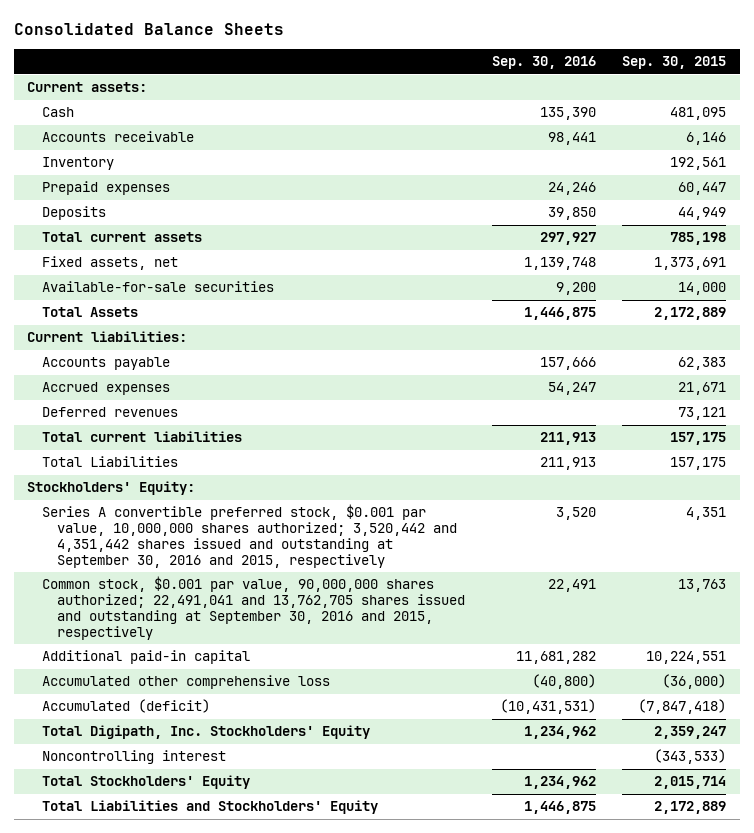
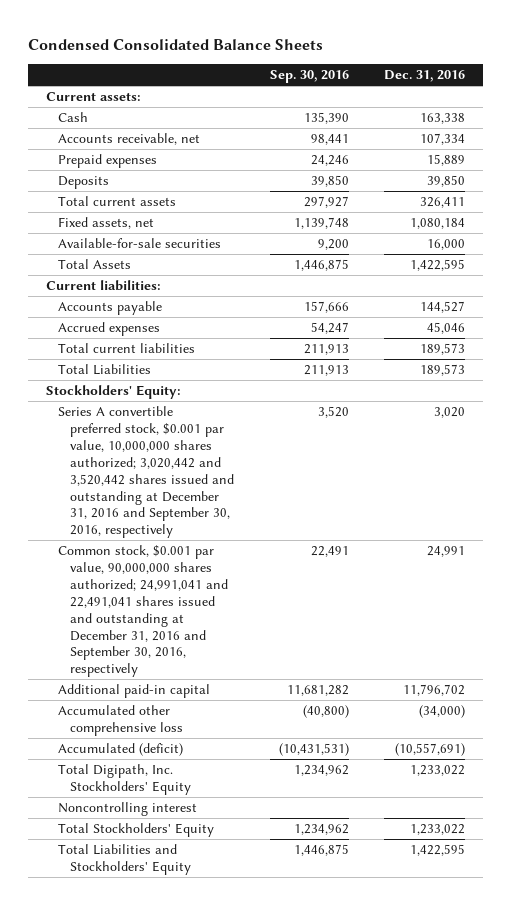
[14,23,285,36] Consolidated Balance Sheets -> [27,38,323,50] Condensed Consolidated Balance Sheets
[622,56,727,70] Sep. 30, 2015 -> none
none -> [384,69,466,82] Dec. 31, 2016
[42,157,115,171] Inventory -> none
[42,131,195,143] Accounts receivable -> [57,133,200,146] Accounts receivable, net
[42,407,179,418] Deferred revenues -> none
[42,504,458,568] Series A convertible preferred stock, $0.001 par value, 10,000,000 shares authorized; 3,520,442 and 4,351,442 shares issued and outstanding at September 30, 2016 and 2015, respectively -> [57,406,234,539] Series A convertible preferred stock, $0.001 par value, 10,000,000 shares authorized; 3,020,442 and 3,520,442 shares issued and outstanding at December 31, 2016 and September 30, 2016, respectively
[42,576,466,640] Common stock, $0.001 par value, 90,000,000 shares authorized; 22,491,041 and 13,762,705 shares issued and outstanding at September 30, 2016 and 2015, respectively -> [57,545,228,678] Common stock, $0.001 par value, 90,000,000 shares authorized; 24,991,041 and 22,491,041 shares issued and outstanding at December 31, 2016 and September 30, 2016, respectively

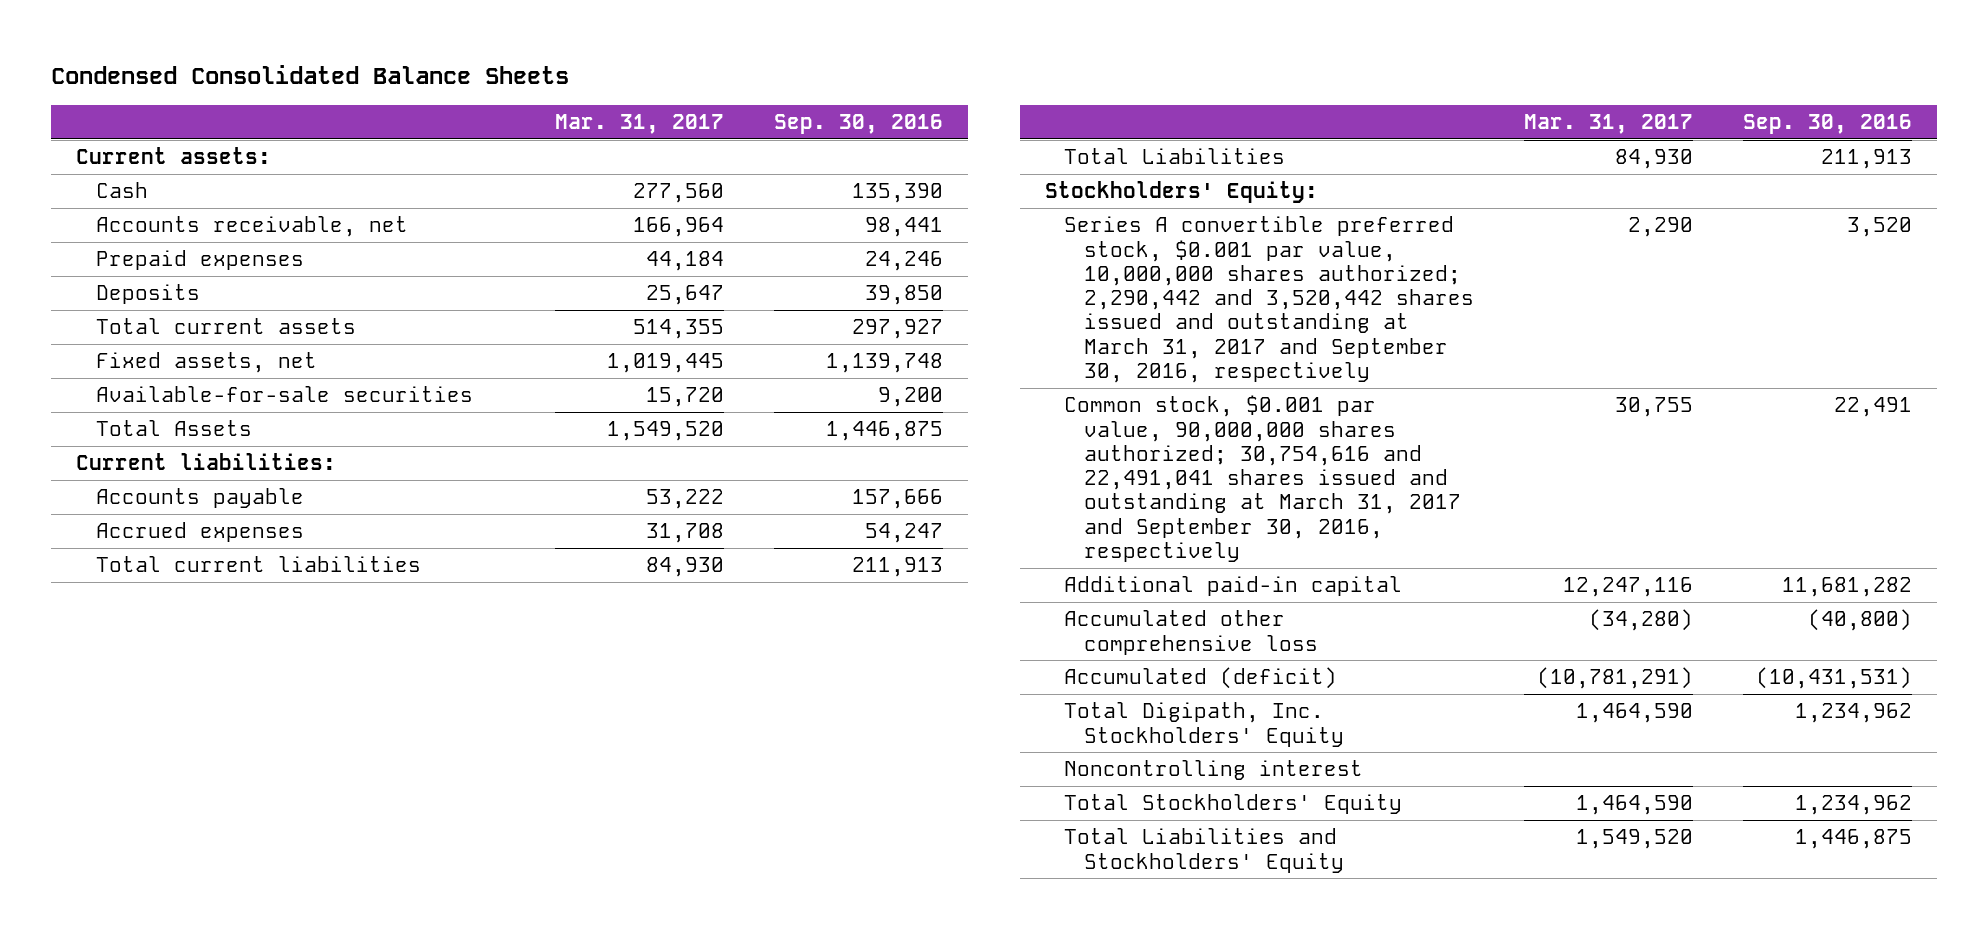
[384,69,466,82] Dec. 31, 2016 -> none
none -> [554,114,724,135] Mar. 31, 2017
[57,406,234,539] Series A convertible preferred stock, $0.001 par value, 10,000,000 shares authorized; 3,020,442 and 3,520,442 shares issued and outstanding at December 31, 2016 and September 30, 2016, respectively -> [1064,216,1474,384] Series A convertible preferred stock, $0.001 par value, 10,000,000 shares authorized; 2,290,442 and 3,520,442 shares issued and outstanding at March 31, 2017 and September 30, 2016, respectively
[57,545,228,678] Common stock, $0.001 par value, 90,000,000 shares authorized; 24,991,041 and 22,491,041 shares issued and outstanding at December 31, 2016 and September 30, 2016, respectively -> [1064,395,1461,563] Common stock, $0.001 par value, 90,000,000 shares authorized; 30,754,616 and 22,491,041 shares issued and outstanding at March 31, 2017 and September 30, 2016, respectively

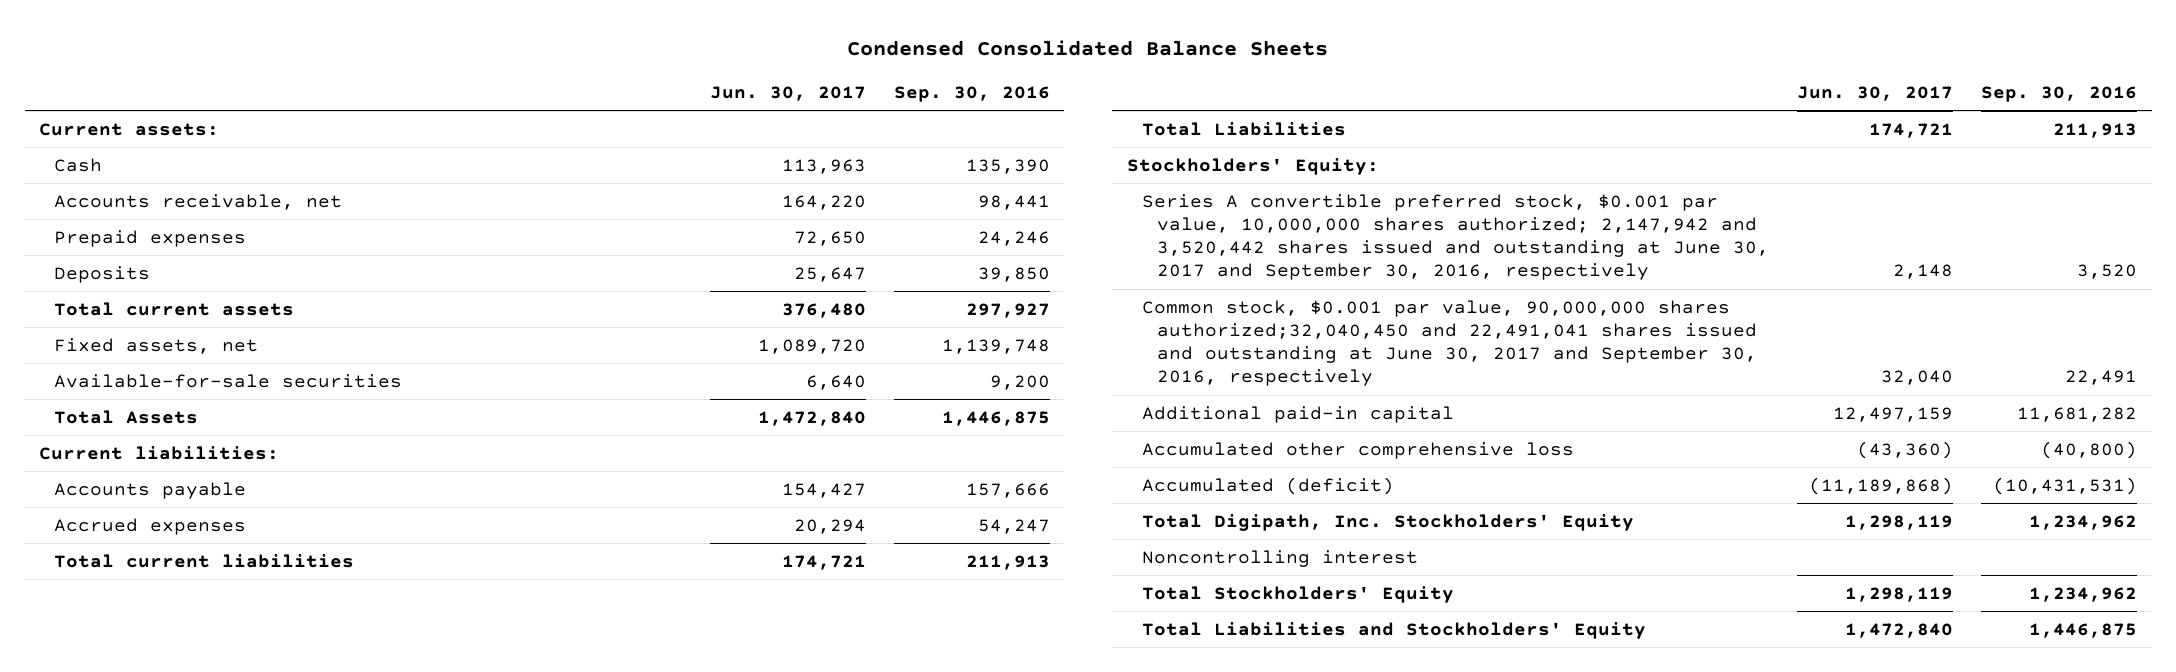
[554,114,724,135] Mar. 31, 2017 -> none
none -> [709,85,866,101] Jun. 30, 2017
[1064,216,1474,384] Series A convertible preferred stock, $0.001 par value, 10,000,000 shares authorized; 2,290,442 and 3,520,442 shares issued and outstanding at March 31, 2017 and September 30, 2016, respectively -> [1141,193,1769,281] Series A convertible preferred stock, $0.001 par value, 10,000,000 shares authorized; 2,147,942 and 3,520,442 shares issued and outstanding at June 30, 2017 and September 30, 2016, respectively
[1064,395,1461,563] Common stock, $0.001 par value, 90,000,000 shares authorized; 30,754,616 and 22,491,041 shares issued and outstanding at March 31, 2017 and September 30, 2016, respectively -> [1141,299,1757,387] Common stock, $0.001 par value, 90,000,000 shares authorized;32,040,450 and 22,491,041 shares issued and outstanding at June 30, 2017 and September 30, 2016, respectively

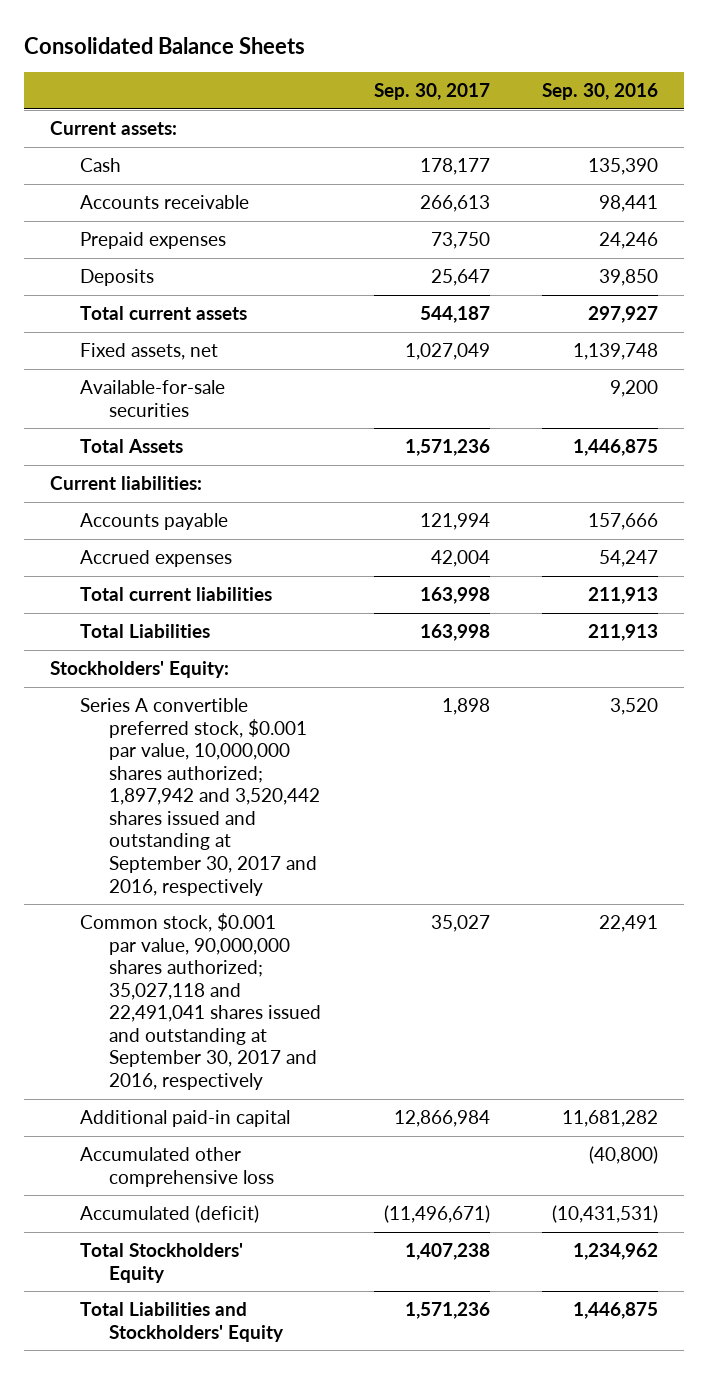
[847,39,1329,56] Condensed Consolidated Balance Sheets -> [24,36,306,54] Consolidated Balance Sheets
[709,85,866,101] Jun. 30, 2017 -> none
none -> [373,83,490,101] Sep. 30, 2017
[54,193,343,210] Accounts receivable, net -> [79,195,249,210] Accounts receivable
[1141,193,1769,281] Series A convertible preferred stock, $0.001 par value, 10,000,000 shares authorized; 2,147,942 and 3,520,442 shares issued and outstanding at June 30, 2017 and September 30, 2016, respectively -> [79,698,321,896] Series A convertible preferred stock, $0.001 par value, 10,000,000 shares authorized; 1,897,942 and 3,520,442 shares issued and outstanding at September 30, 2017 and 2016, respectively
[1141,299,1757,387] Common stock, $0.001 par value, 90,000,000 shares authorized;32,040,450 and 22,491,041 shares issued and outstanding at June 30, 2017 and September 30, 2016, respectively -> [79,913,322,1091] Common stock, $0.001 par value, 90,000,000 shares authorized; 35,027,118 and 22,491,041 shares issued and outstanding at September 30, 2017 and 2016, respectively
[1141,513,1634,531] Total Digipath, Inc. Stockholders' Equity -> none
[1141,549,1418,567] Noncontrolling interest -> none

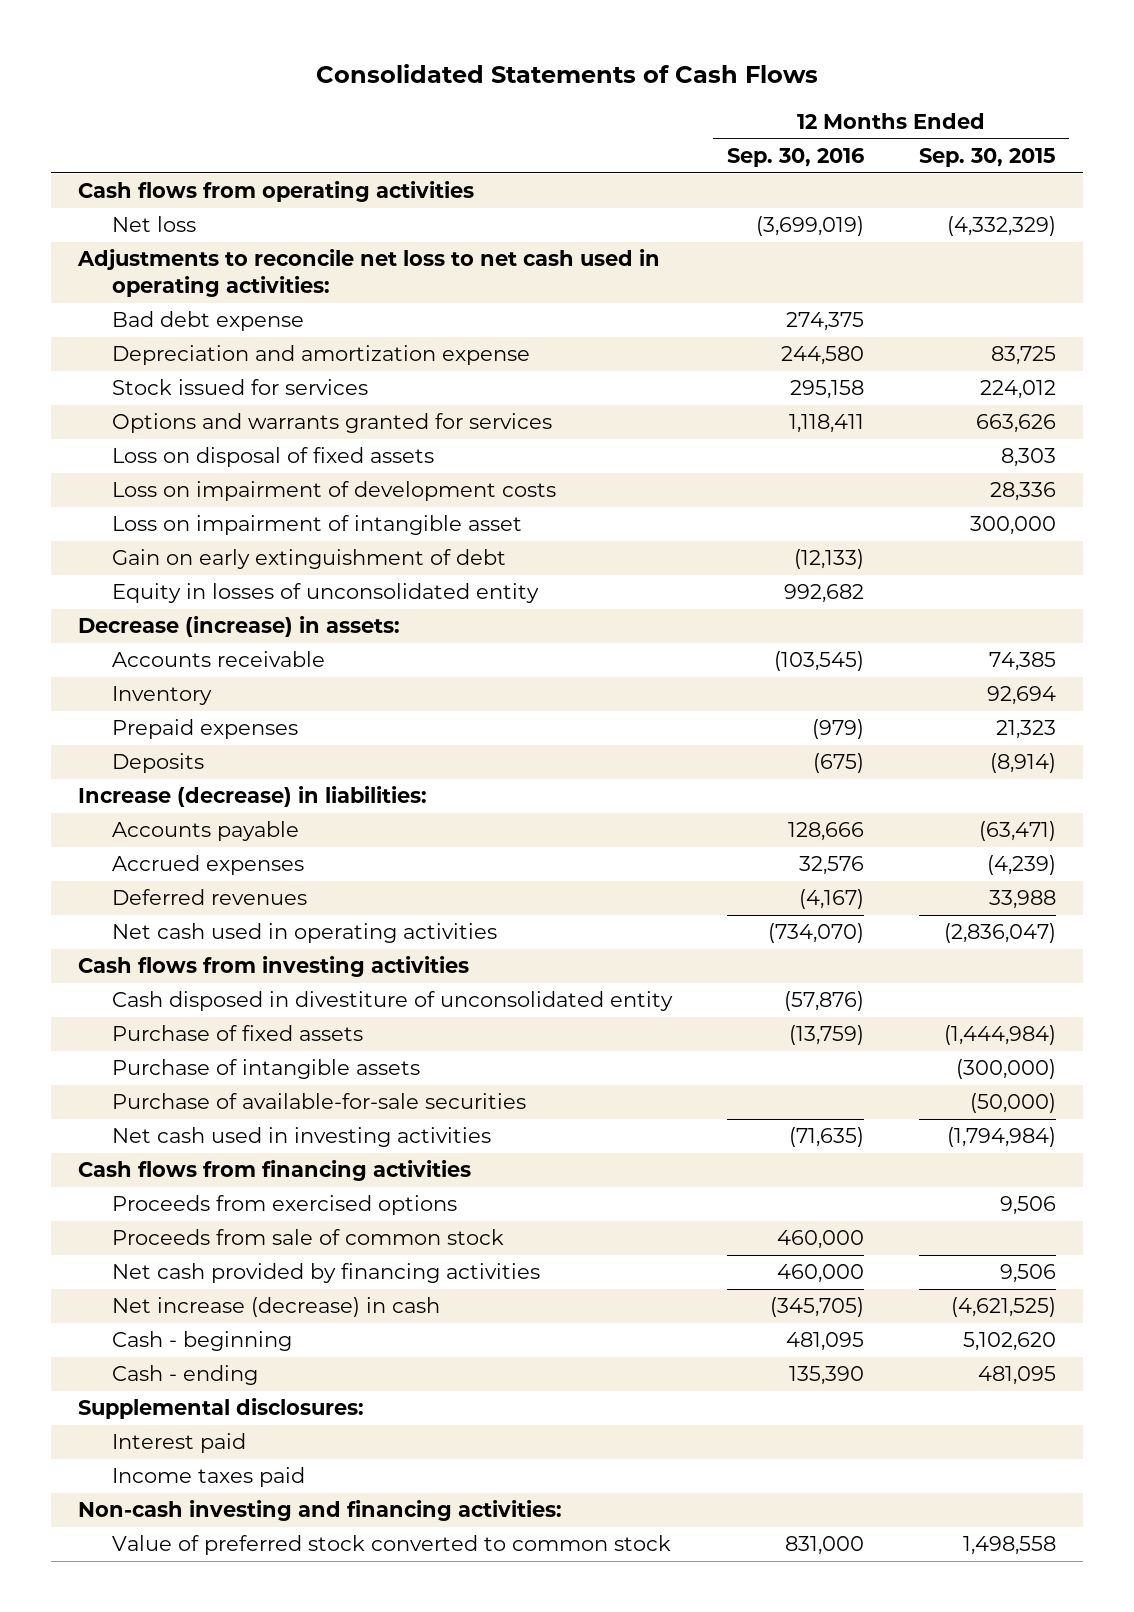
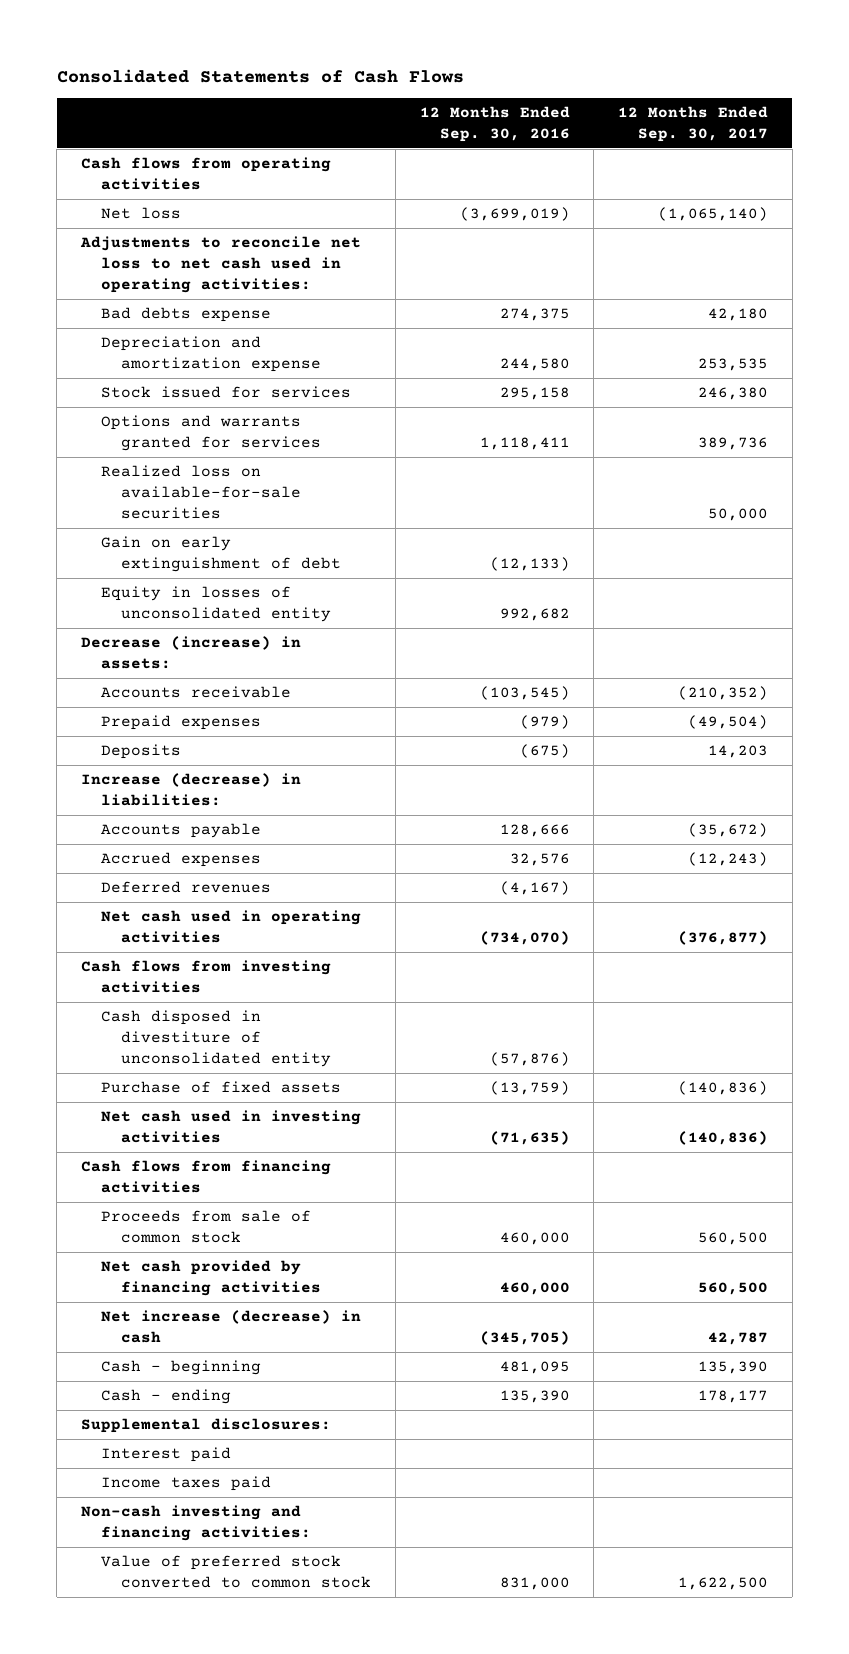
[918,147,1056,167] Sep. 30, 2015 -> none
none -> [618,106,769,143] 12 Months Ended Sep. 30, 2017
[111,311,304,332] Bad debt expense -> [101,307,272,323] Bad debts expense
[111,447,434,468] Loss on disposal of fixed assets -> none
[111,481,556,502] Loss on impairment of development costs -> none
[111,515,522,536] Loss on impairment of intangible asset -> none
none -> [101,465,302,519] Realized loss on available-for-sale securities
[111,686,212,706] Inventory -> none
[111,1059,420,1080] Purchase of intangible assets -> none
[111,1093,526,1110] Purchase of available-for-sale securities -> none
[111,1195,457,1216] Proceeds from exercised options -> none

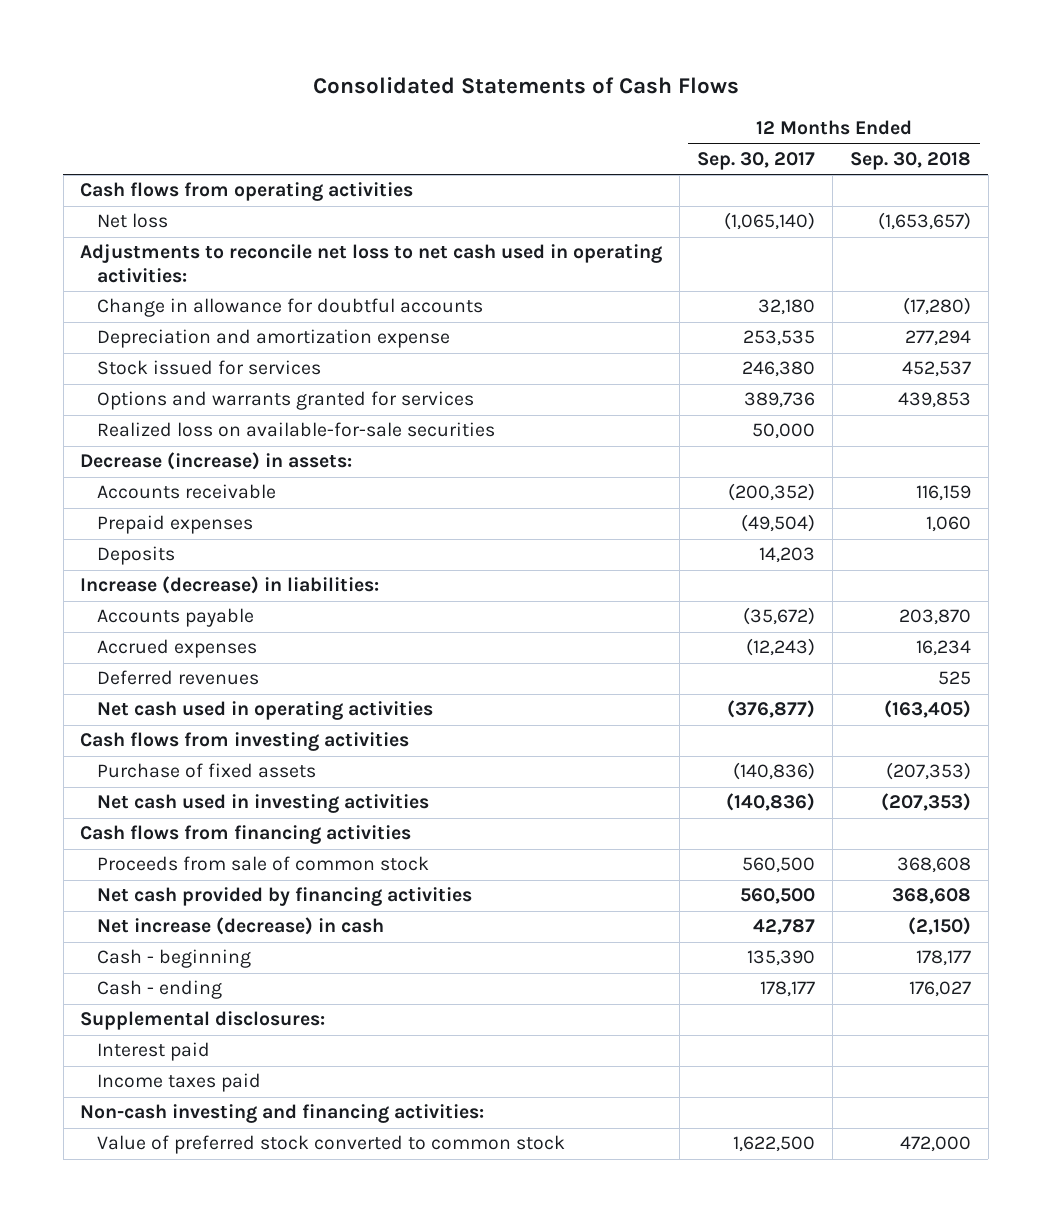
[419,106,570,143] 12 Months Ended Sep. 30, 2016 -> none
none -> [849,151,971,170] Sep. 30, 2018
[101,307,272,323] Bad debts expense -> none
none -> [97,298,484,318] Change in allowance for doubtful accounts
[101,536,342,572] Gain on early extinguishment of debt -> none
[101,586,332,622] Equity in losses of unconsolidated entity -> none
[678,686,769,701] (210,352) -> [728,483,816,502] (200,352)
[101,1010,332,1067] Cash disposed in divestiture of unconsolidated entity -> none

